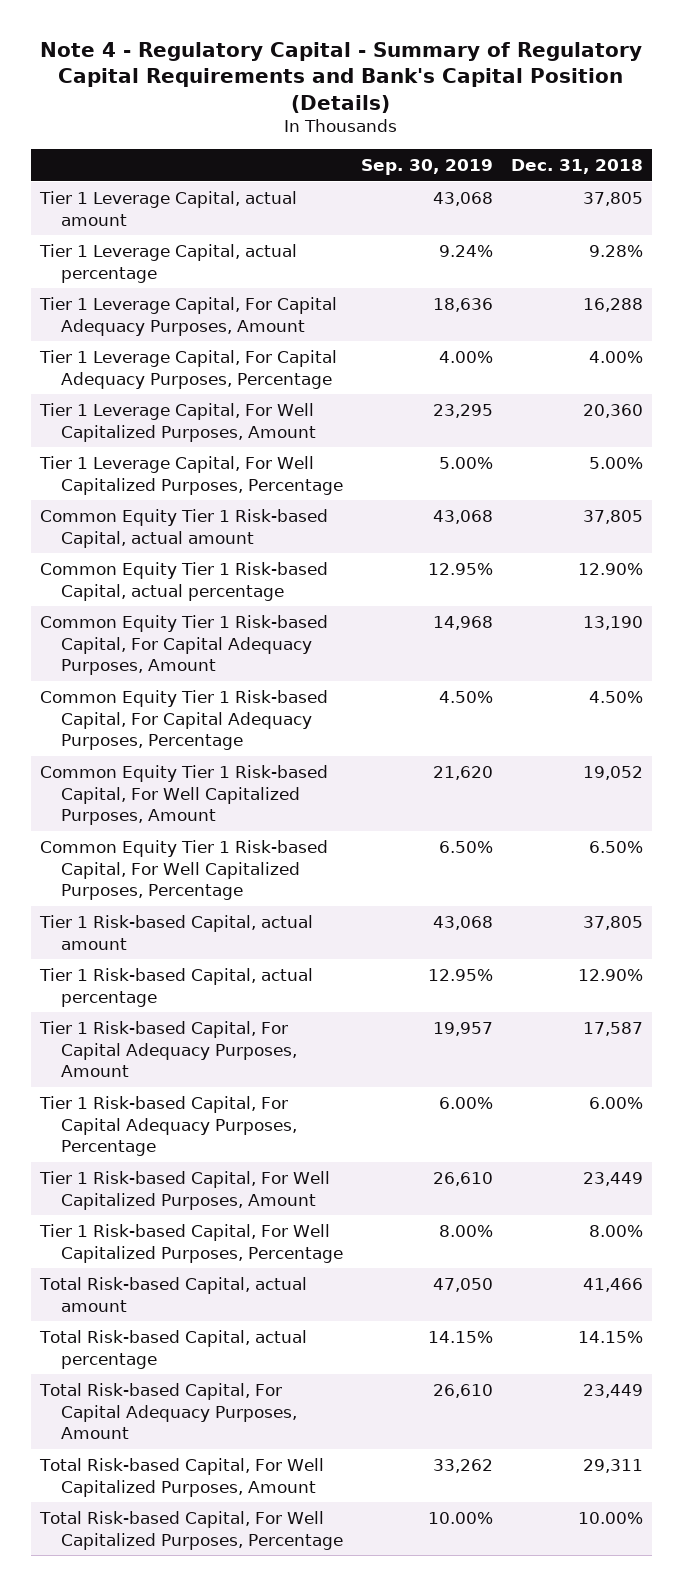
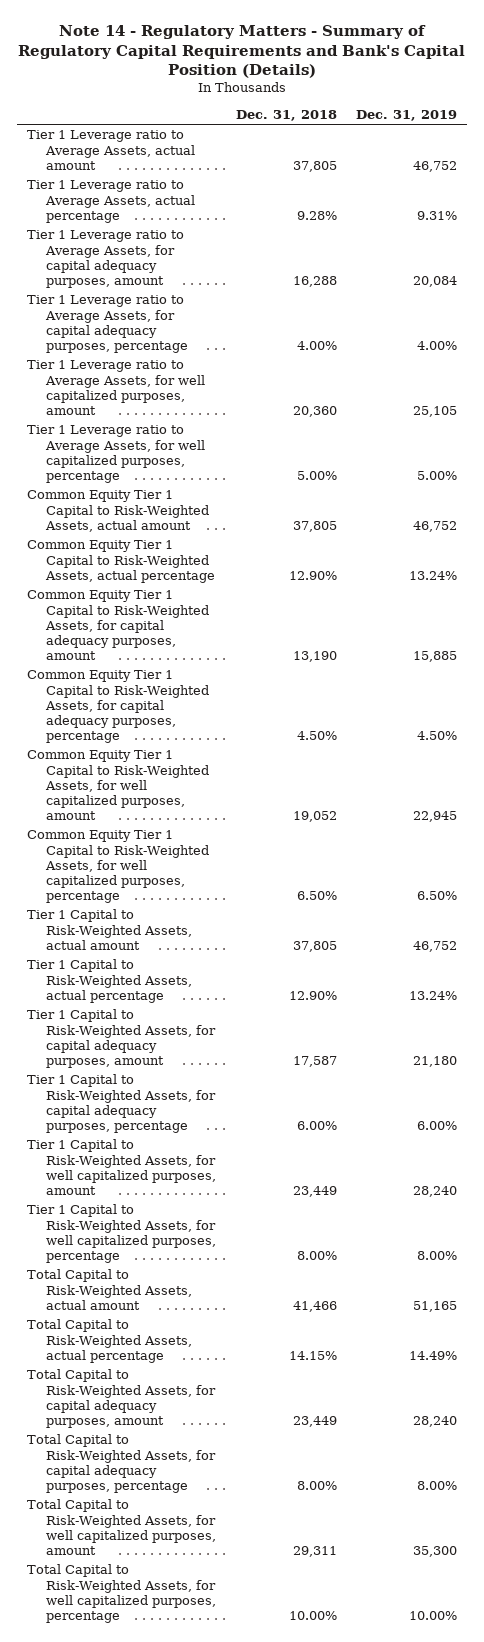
[40,42,643,113] Note 4 - Regulatory Capital - Summary of Regulatory Capital Requirements and Bank's Capital Position (Details) -> [17,25,465,79] Note 14 - Regulatory Matters - Summary of Regulatory Capital Requirements and Bank's Capital Position (Details)
[361,159,494,176] Sep. 30, 2019 -> none
none -> [356,110,458,122] Dec. 31, 2019
[38,190,297,226] Tier 1 Leverage Capital, actual amount -> [26,130,195,170] Tier 1 Leverage ratio to Average Assets, actual amount
[38,243,297,283] Tier 1 Leverage Capital, actual percentage -> [26,180,195,223] Tier 1 Leverage ratio to Average Assets, actual percentage
[38,296,337,336] Tier 1 Leverage Capital, For Capital Adequacy Purposes, Amount -> [26,230,184,289] Tier 1 Leverage ratio to Average Assets, for capital adequacy purposes, amount
[38,349,337,389] Tier 1 Leverage Capital, For Capital Adequacy Purposes, Percentage -> [26,295,188,354] Tier 1 Leverage ratio to Average Assets, for capital adequacy purposes, percentage
[38,402,317,442] Tier 1 Leverage Capital, For Well Capitalized Purposes, Amount -> [26,360,205,416] Tier 1 Leverage ratio to Average Assets, for well capitalized purposes, amount
[38,455,344,495] Tier 1 Leverage Capital, For Well Capitalized Purposes, Percentage -> [26,425,205,484] Tier 1 Leverage ratio to Average Assets, for well capitalized purposes, percentage
[39,508,328,548] Common Equity Tier 1 Risk-based Capital, actual amount -> [26,490,209,532] Common Equity Tier 1 Capital to Risk-Weighted Assets, actual amount
[39,561,328,601] Common Equity Tier 1 Risk-based Capital, actual percentage -> [26,540,215,583] Common Equity Tier 1 Capital to Risk-Weighted Assets, actual percentage
[39,614,328,676] Common Equity Tier 1 Risk-based Capital, For Capital Adequacy Purposes, Amount -> [26,590,209,661] Common Equity Tier 1 Capital to Risk-Weighted Assets, for capital adequacy purposes, amount
[39,689,328,751] Common Equity Tier 1 Risk-based Capital, For Capital Adequacy Purposes, Percentage -> [26,670,209,744] Common Equity Tier 1 Capital to Risk-Weighted Assets, for capital adequacy purposes, percentage
[39,764,328,826] Common Equity Tier 1 Risk-based Capital, For Well Capitalized Purposes, Amount -> [26,750,209,821] Common Equity Tier 1 Capital to Risk-Weighted Assets, for well capitalized purposes, amount
[39,839,328,901] Common Equity Tier 1 Risk-based Capital, For Well Capitalized Purposes, Percentage -> [26,830,209,904] Common Equity Tier 1 Capital to Risk-Weighted Assets, for well capitalized purposes, percentage
[38,914,313,950] Tier 1 Risk-based Capital, actual amount -> [26,909,192,950] Tier 1 Capital to Risk-Weighted Assets, actual amount
[38,967,313,1007] Tier 1 Risk-based Capital, actual percentage -> [26,959,192,1003] Tier 1 Capital to Risk-Weighted Assets, actual percentage
[38,1020,298,1078] Tier 1 Risk-based Capital, For Capital Adequacy Purposes, Amount -> [26,1009,216,1069] Tier 1 Capital to Risk-Weighted Assets, for capital adequacy purposes, amount
[38,1095,298,1157] Tier 1 Risk-based Capital, For Capital Adequacy Purposes, Percentage -> [26,1074,216,1134] Tier 1 Capital to Risk-Weighted Assets, for capital adequacy purposes, percentage
[38,1170,330,1210] Tier 1 Risk-based Capital, For Well Capitalized Purposes, Amount -> [26,1139,216,1196] Tier 1 Capital to Risk-Weighted Assets, for well capitalized purposes, amount
[38,1223,344,1263] Tier 1 Risk-based Capital, For Well Capitalized Purposes, Percentage -> [26,1204,216,1264] Tier 1 Capital to Risk-Weighted Assets, for well capitalized purposes, percentage
[38,1276,307,1312] Total Risk-based Capital, actual amount -> [26,1269,192,1310] Total Capital to Risk-Weighted Assets, actual amount
[38,1329,307,1369] Total Risk-based Capital, actual percentage -> [26,1319,192,1363] Total Capital to Risk-Weighted Assets, actual percentage
[38,1382,298,1440] Total Risk-based Capital, For Capital Adequacy Purposes, Amount -> [26,1369,216,1429] Total Capital to Risk-Weighted Assets, for capital adequacy purposes, amount
none -> [26,1434,216,1494] Total Capital to Risk-Weighted Assets, for capital adequacy purposes, percentage
[38,1457,324,1497] Total Risk-based Capital, For Well Capitalized Purposes, Amount -> [26,1499,216,1556] Total Capital to Risk-Weighted Assets, for well capitalized purposes, amount
[38,1510,344,1550] Total Risk-based Capital, For Well Capitalized Purposes, Percentage -> [26,1564,216,1624] Total Capital to Risk-Weighted Assets, for well capitalized purposes, percentage

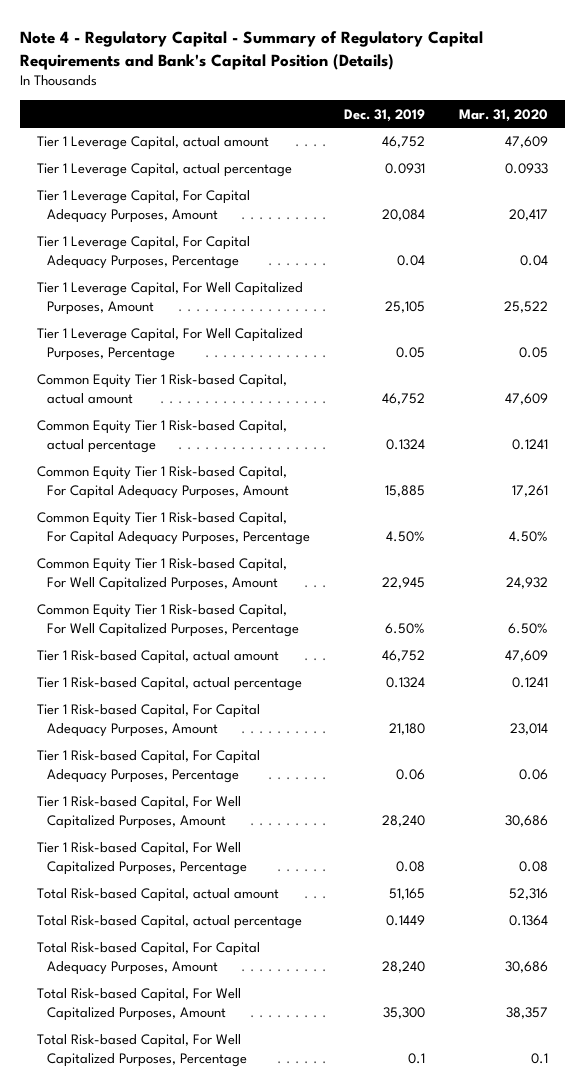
[17,25,465,79] Note 14 - Regulatory Matters - Summary of Regulatory Capital Requirements and Bank's Capital Position (Details) -> [19,30,483,70] Note 4 - Regulatory Capital - Summary of Regulatory Capital Requirements and Bank's Capital Position (Details)
[235,110,337,122] Dec. 31, 2018 -> none
none -> [459,108,549,122] Mar. 31, 2020
[26,1434,216,1494] Total Capital to Risk-Weighted Assets, for capital adequacy purposes, percentage -> none
[26,130,195,170] Tier 1 Leverage ratio to Average Assets, actual amount -> [36,136,269,151] Tier 1 Leverage Capital, actual amount
[26,180,195,223] Tier 1 Leverage ratio to Average Assets, actual percentage -> [36,163,292,178] Tier 1 Leverage Capital, actual percentage
[417,210,458,220] 9.31% -> [385,163,426,175] 0.0931
[26,230,184,289] Tier 1 Leverage ratio to Average Assets, for capital adequacy purposes, amount -> [36,190,250,224] Tier 1 Leverage Capital, For Capital Adequacy Purposes, Amount
[26,295,188,354] Tier 1 Leverage ratio to Average Assets, for capital adequacy purposes, percentage -> [36,236,250,270] Tier 1 Leverage Capital, For Capital Adequacy Purposes, Percentage
[417,341,458,351] 4.00% -> [397,255,426,267] 0.04
[26,360,205,416] Tier 1 Leverage ratio to Average Assets, for well capitalized purposes, amount -> [36,282,303,316] Tier 1 Leverage Capital, For Well Capitalized Purposes, Amount
[26,425,205,484] Tier 1 Leverage ratio to Average Assets, for well capitalized purposes, percentage -> [36,328,303,362] Tier 1 Leverage Capital, For Well Capitalized Purposes, Percentage
[417,471,458,481] 5.00% -> [396,347,426,359] 0.05
[26,490,209,532] Common Equity Tier 1 Capital to Risk-Weighted Assets, actual amount -> [36,374,287,405] Common Equity Tier 1 Risk-based Capital, actual amount
[26,540,215,583] Common Equity Tier 1 Capital to Risk-Weighted Assets, actual percentage -> [36,420,287,454] Common Equity Tier 1 Risk-based Capital, actual percentage
[409,570,458,580] 13.24% -> [386,439,426,451] 0.1324
[26,590,209,661] Common Equity Tier 1 Capital to Risk-Weighted Assets, for capital adequacy purposes, amount -> [36,466,290,500] Common Equity Tier 1 Risk-based Capital, For Capital Adequacy Purposes, Amount
[26,670,209,744] Common Equity Tier 1 Capital to Risk-Weighted Assets, for capital adequacy purposes, percentage -> [36,512,311,546] Common Equity Tier 1 Risk-based Capital, For Capital Adequacy Purposes, Percentage
[26,750,209,821] Common Equity Tier 1 Capital to Risk-Weighted Assets, for well capitalized purposes, amount -> [36,558,287,592] Common Equity Tier 1 Risk-based Capital, For Well Capitalized Purposes, Amount
[26,830,209,904] Common Equity Tier 1 Capital to Risk-Weighted Assets, for well capitalized purposes, percentage -> [36,604,300,638] Common Equity Tier 1 Risk-based Capital, For Well Capitalized Purposes, Percentage
[26,909,192,950] Tier 1 Capital to Risk-Weighted Assets, actual amount -> [36,650,279,665] Tier 1 Risk-based Capital, actual amount
[26,959,192,1003] Tier 1 Capital to Risk-Weighted Assets, actual percentage -> [36,677,302,692] Tier 1 Risk-based Capital, actual percentage
[409,990,458,1000] 13.24% -> [386,677,426,689] 0.1324
[26,1009,216,1069] Tier 1 Capital to Risk-Weighted Assets, for capital adequacy purposes, amount -> [36,704,260,738] Tier 1 Risk-based Capital, For Capital Adequacy Purposes, Amount
[26,1074,216,1134] Tier 1 Capital to Risk-Weighted Assets, for capital adequacy purposes, percentage -> [36,750,260,784] Tier 1 Risk-based Capital, For Capital Adequacy Purposes, Percentage
[417,1121,458,1131] 6.00% -> [396,769,426,781] 0.06
[26,1139,216,1196] Tier 1 Capital to Risk-Weighted Assets, for well capitalized purposes, amount -> [36,796,241,830] Tier 1 Risk-based Capital, For Well Capitalized Purposes, Amount
[26,1204,216,1264] Tier 1 Capital to Risk-Weighted Assets, for well capitalized purposes, percentage -> [36,842,248,876] Tier 1 Risk-based Capital, For Well Capitalized Purposes, Percentage
[417,1251,458,1261] 8.00% -> [396,861,426,873] 0.08
[26,1269,192,1310] Total Capital to Risk-Weighted Assets, actual amount -> [36,888,279,903] Total Risk-based Capital, actual amount
[26,1319,192,1363] Total Capital to Risk-Weighted Assets, actual percentage -> [36,915,302,930] Total Risk-based Capital, actual percentage
[409,1350,458,1360] 14.49% -> [386,915,426,927] 0.1449
[26,1369,216,1429] Total Capital to Risk-Weighted Assets, for capital adequacy purposes, amount -> [36,942,260,976] Total Risk-based Capital, For Capital Adequacy Purposes, Amount
[26,1499,216,1556] Total Capital to Risk-Weighted Assets, for well capitalized purposes, amount -> [36,988,241,1022] Total Risk-based Capital, For Well Capitalized Purposes, Amount
[26,1564,216,1624] Total Capital to Risk-Weighted Assets, for well capitalized purposes, percentage -> [36,1034,248,1068] Total Risk-based Capital, For Well Capitalized Purposes, Percentage
[409,1611,458,1621] 10.00% -> [408,1053,426,1065] 0.1

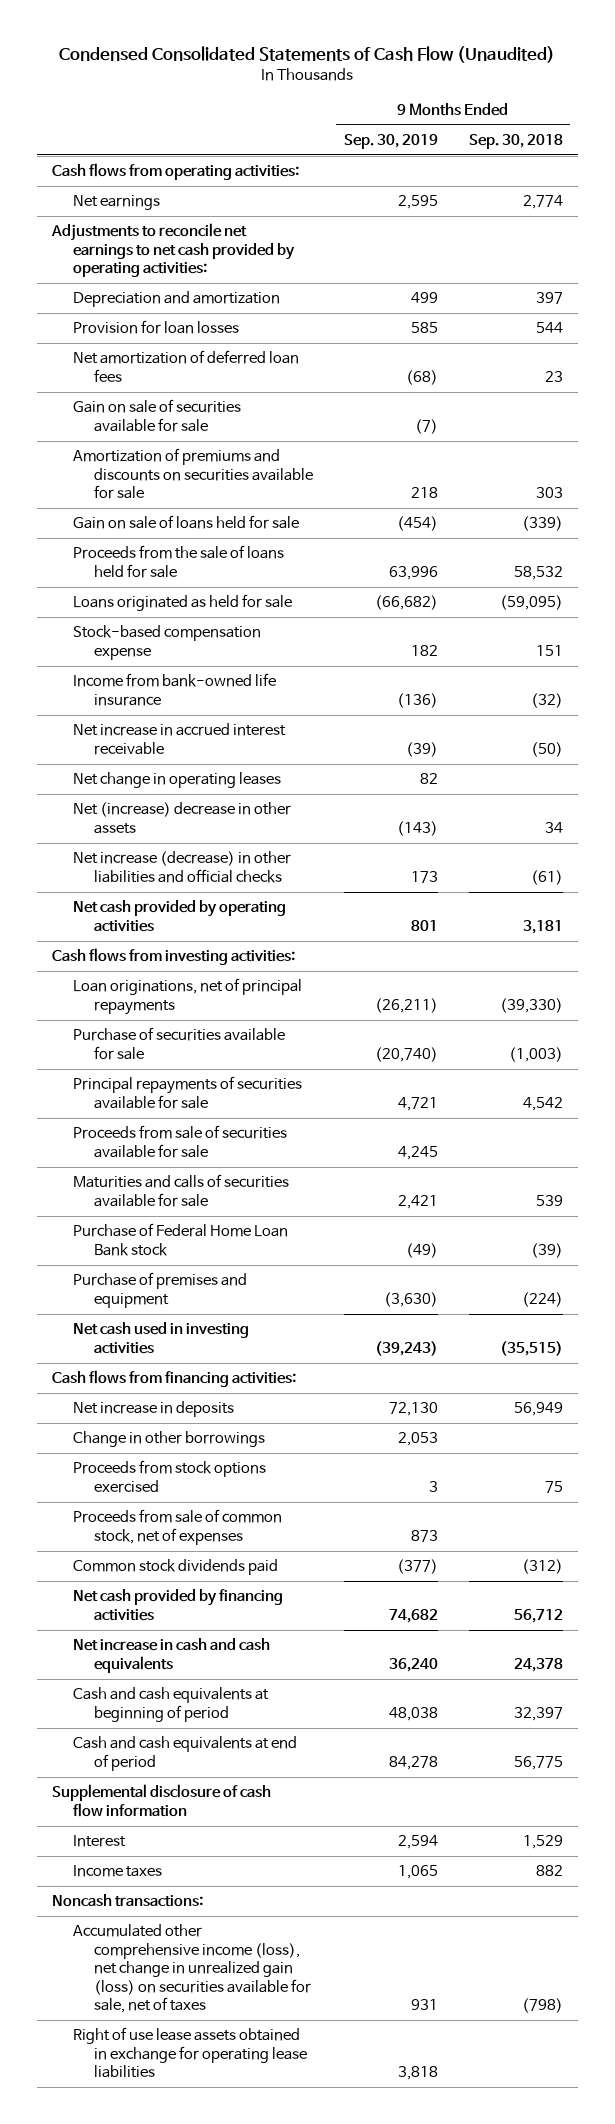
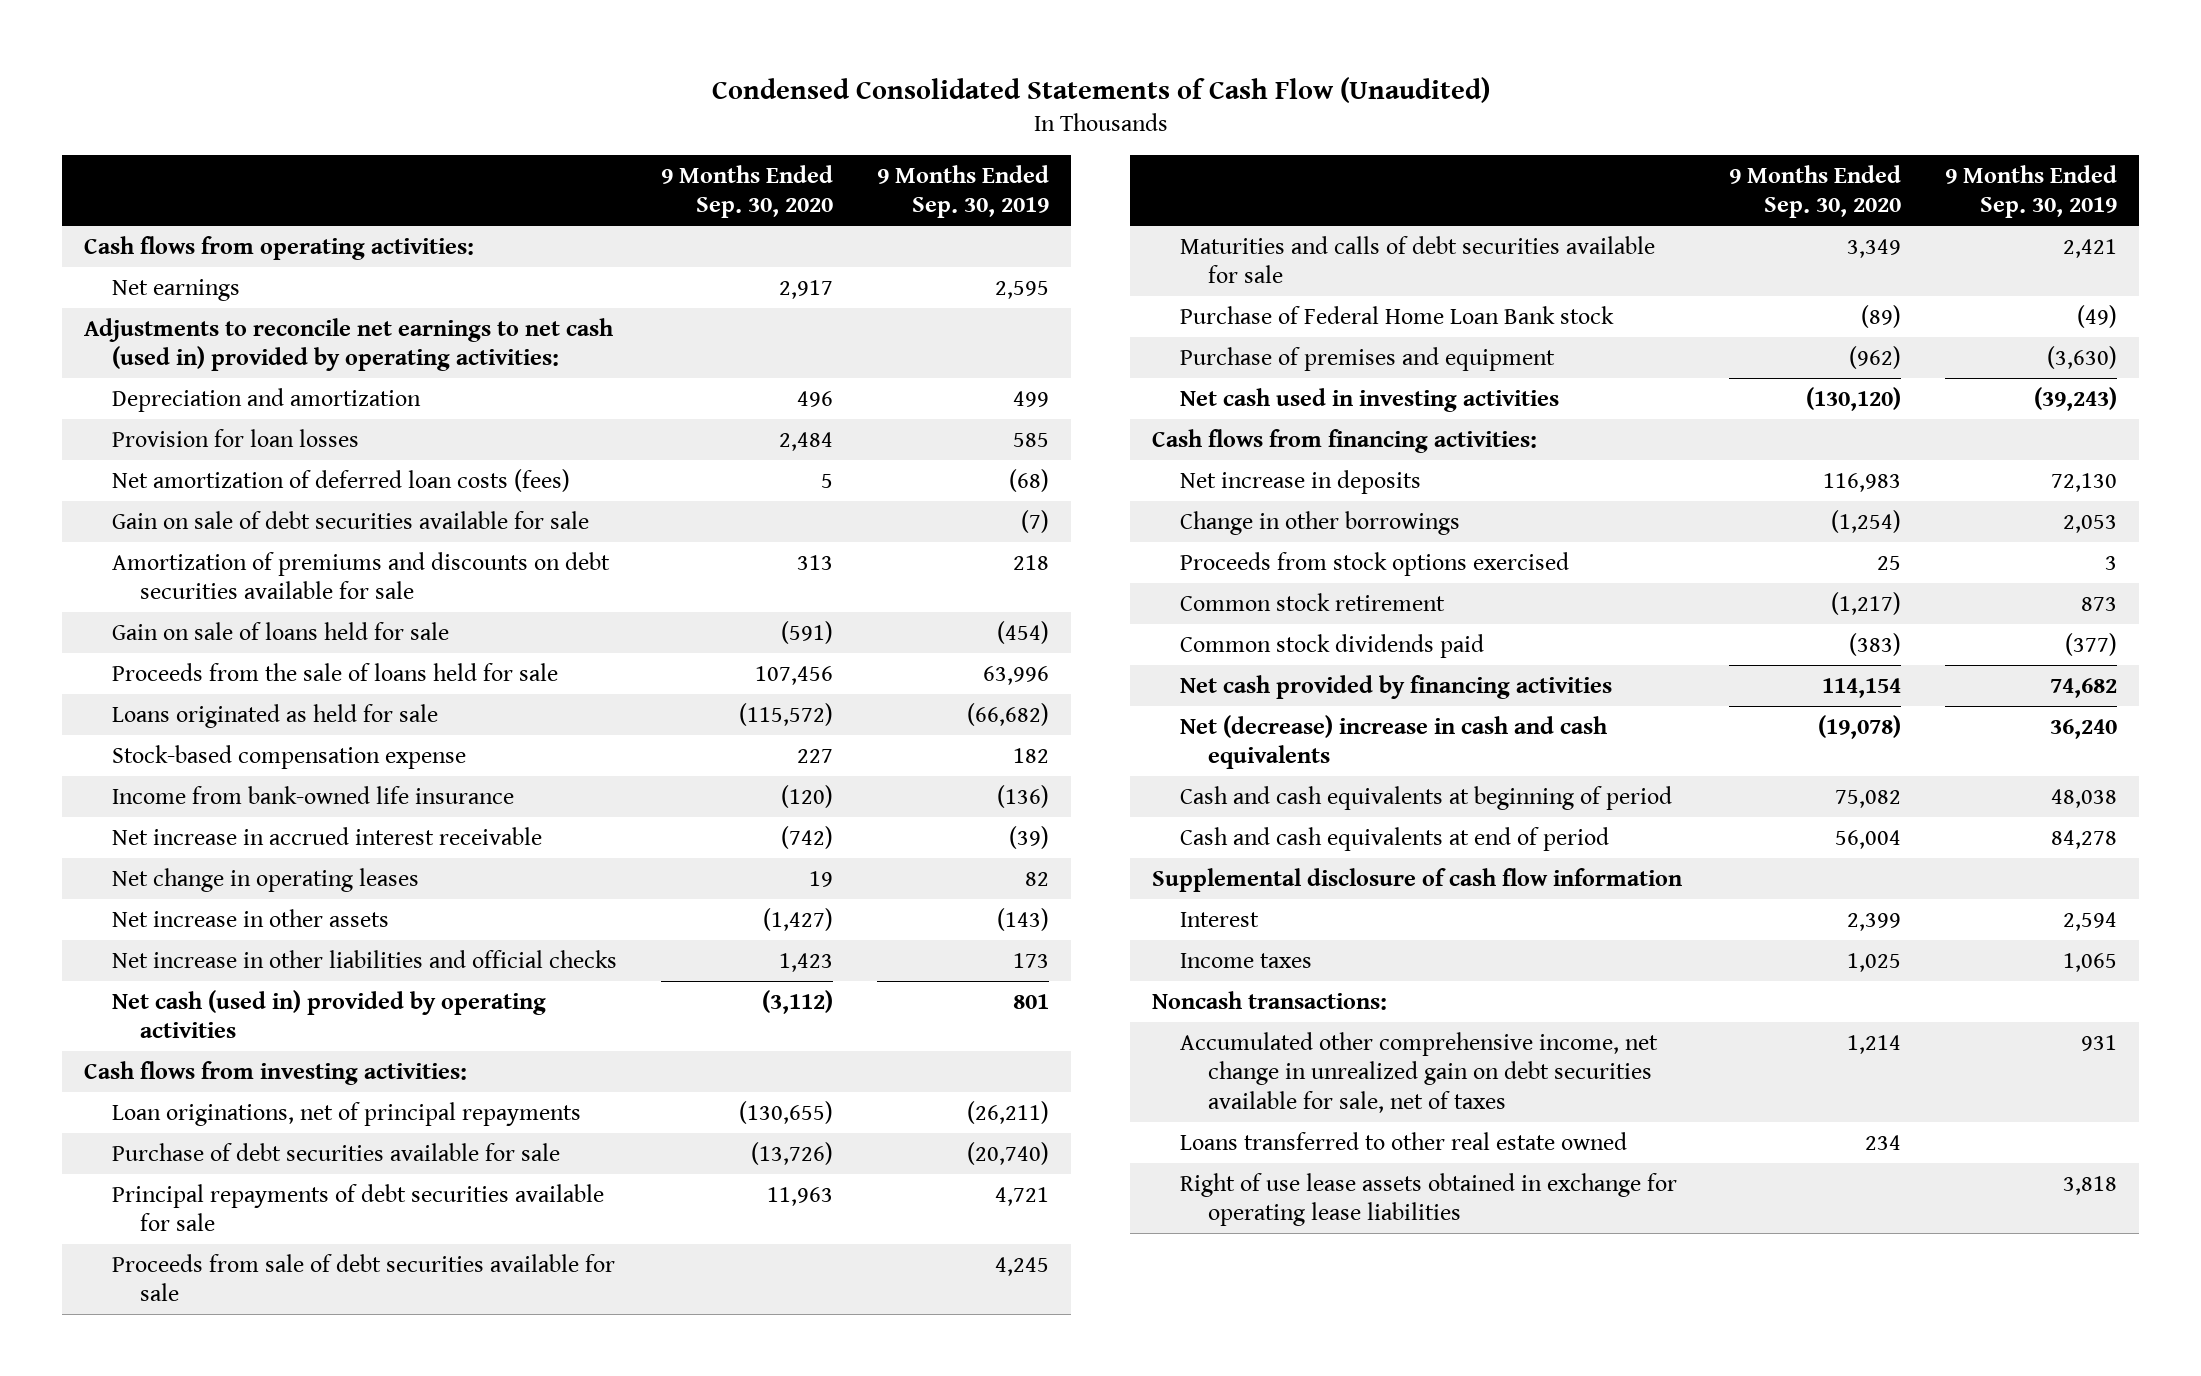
[468,133,563,149] Sep. 30, 2018 -> none
none -> [661,164,834,219] 9 Months Ended Sep. 30, 2020
[51,223,296,278] Adjustments to reconcile net earnings to net cash provided by operating activities: -> [84,317,614,372] Adjustments to reconcile net earnings to net cash (used in) provided by operating activities:
[73,350,300,382] Net amortization of deferred loan fees -> [112,468,571,492] Net amortization of deferred loan costs (fees)
[73,399,242,432] Gain on sale of securities available for sale -> [112,510,590,529] Gain on sale of debt securities available for sale
[73,448,314,500] Amortization of premiums and discounts on securities available for sale -> [112,551,611,600] Amortization of premiums and discounts on debt securities available for sale
[73,802,292,834] Net (increase) decrease in other assets -> [112,908,390,927] Net increase in other assets
[73,851,292,883] Net increase (decrease) in other liabilities and official checks -> [112,949,618,968] Net increase in other liabilities and official checks
[73,900,287,932] Net cash provided by operating activities -> [112,989,547,1039] Net cash (used in) provided by operating activities
[73,1027,286,1060] Purchase of securities available for sale -> [112,1142,561,1161] Purchase of debt securities available for sale
[73,1076,303,1109] Principal repayments of securities available for sale -> [112,1183,605,1232] Principal repayments of debt securities available for sale
[73,1125,288,1158] Proceeds from sale of securities available for sale -> [112,1253,616,1302] Proceeds from sale of debt securities available for sale
[73,1174,290,1207] Maturities and calls of securities available for sale -> [1180,235,1656,284] Maturities and calls of debt securities available for sale
[73,1509,283,1545] Proceeds from sale of common stock, net of expenses -> [1180,592,1446,611] Common stock retirement
[73,1638,271,1673] Net increase in cash and cash equivalents -> [1180,714,1608,770] Net (decrease) increase in cash and cash equivalents
[73,1924,312,2014] Accumulated other comprehensive income (loss), net change in unrealized gain (loss) on securities available for sale, net of taxes -> [1180,1031,1659,1114] Accumulated other comprehensive income, net change in unrealized gain on debt securities available for sale, net of taxes
none -> [1180,1131,1628,1150] Loans transferred to other real estate owned

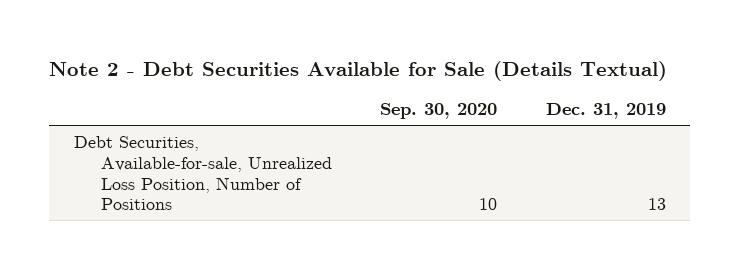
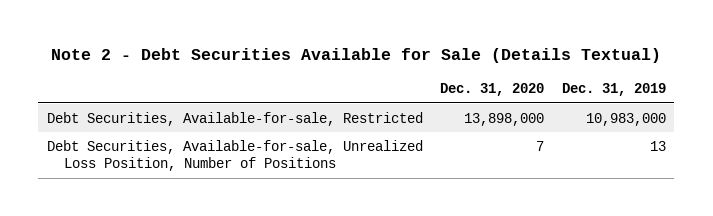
[380,103,498,120] Sep. 30, 2020 -> none
none -> [440,83,545,97] Dec. 31, 2020
none -> [46,111,423,126] Debt Securities, Available-for-sale, Restricted

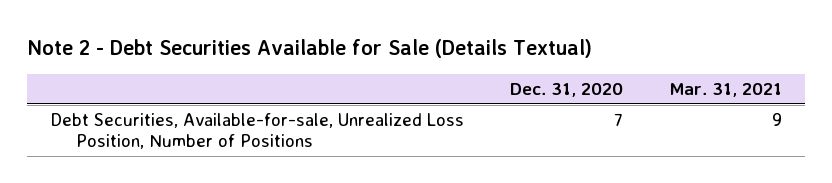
[561,83,666,97] Dec. 31, 2019 -> none
none -> [669,82,783,97] Mar. 31, 2021
[46,111,423,126] Debt Securities, Available-for-sale, Restricted -> none

